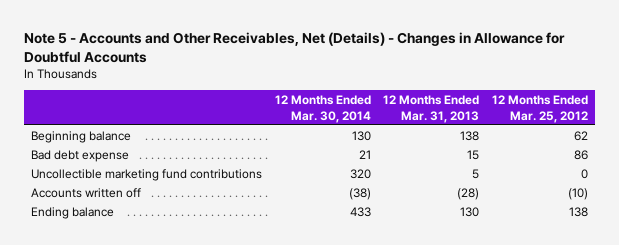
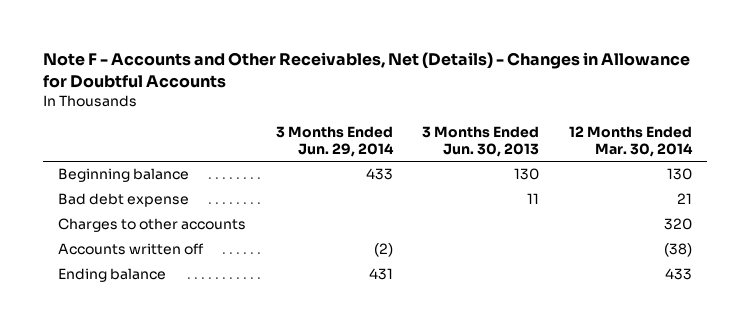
[24,32,566,63] Note 5 - Accounts and Other Receivables, Net (Details) - Changes in Allowance for Doubtful Accounts -> [42,51,690,88] Note F - Accounts and Other Receivables, Net (Details) - Changes in Allowance for Doubtful Accounts
[383,95,480,123] 12 Months Ended Mar. 31, 2013 -> none
[492,95,589,123] 12 Months Ended Mar. 25, 2012 -> none
none -> [275,125,394,158] 3 Months Ended Jun. 29, 2014
none -> [422,125,540,158] 3 Months Ended Jun. 30, 2013
[30,168,262,181] Uncollectible marketing fund contributions -> [57,218,246,233] Charges to other accounts

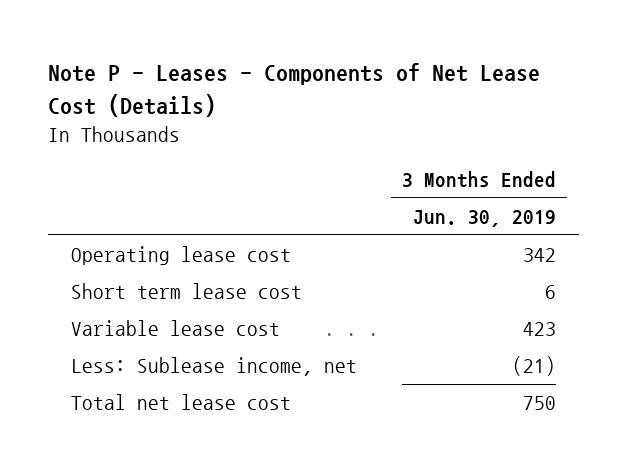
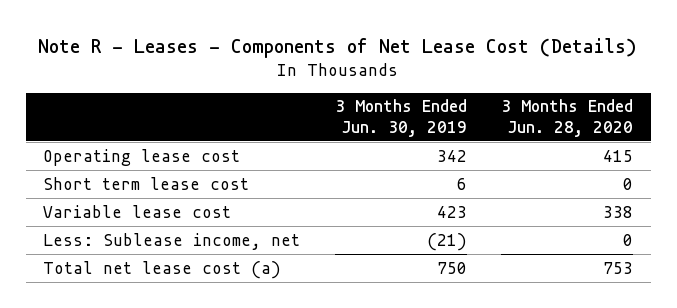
[48,63,541,117] Note P - Leases - Components of Net Lease Cost (Details) -> [38,37,638,58] Note R - Leases - Components of Net Lease Cost (Details)
none -> [501,99,634,137] 3 Months Ended Jun. 28, 2020
[70,393,291,410] Total net lease cost -> [43,260,282,279] Total net lease cost (a)

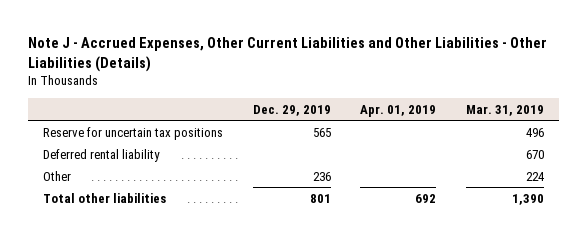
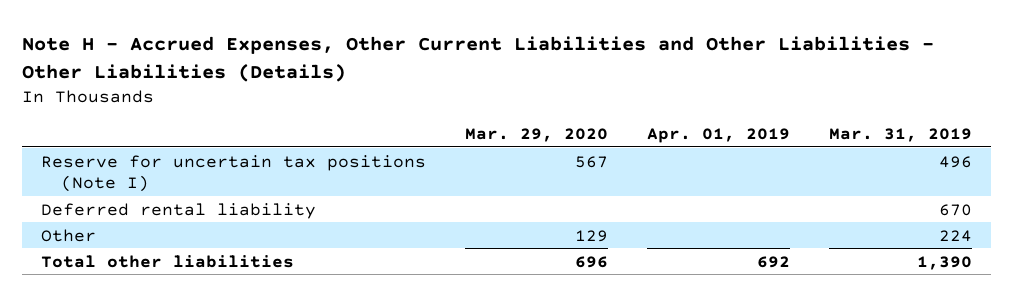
[28,36,548,72] Note J - Accrued Expenses, Other Current Liabilities and Other Liabilities - Other Liabilities (Details) -> [21,35,934,82] Note H - Accrued Expenses, Other Current Liabilities and Other Liabilities - Other Liabilities (Details)
[252,104,331,116] Dec. 29, 2019 -> none
none -> [465,127,609,142] Mar. 29, 2020
[42,126,223,140] Reserve for uncertain tax positions -> [41,154,427,192] Reserve for uncertain tax positions (Note I)

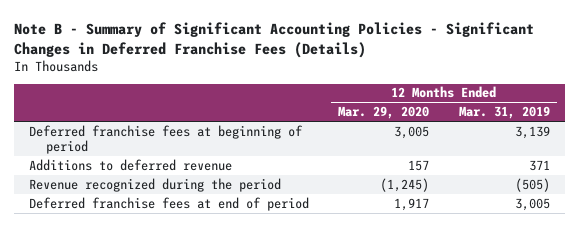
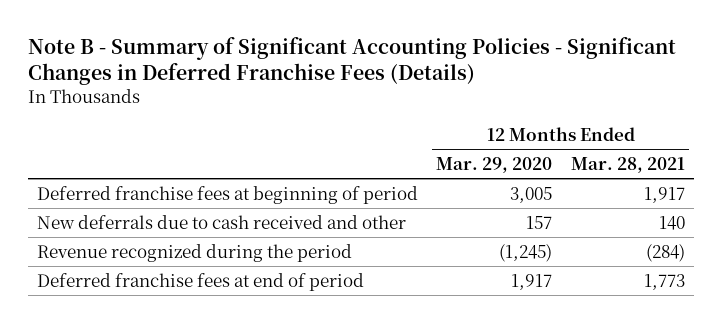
[458,106,550,120] Mar. 31, 2019 -> none
none -> [570,156,685,173] Mar. 28, 2021
[28,158,232,171] Additions to deferred revenue -> [37,214,407,229] New deferrals due to cash received and other

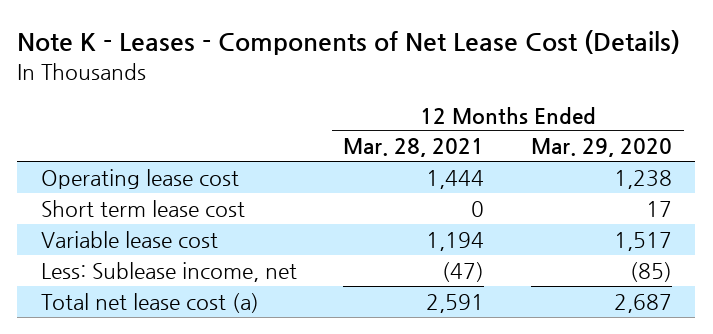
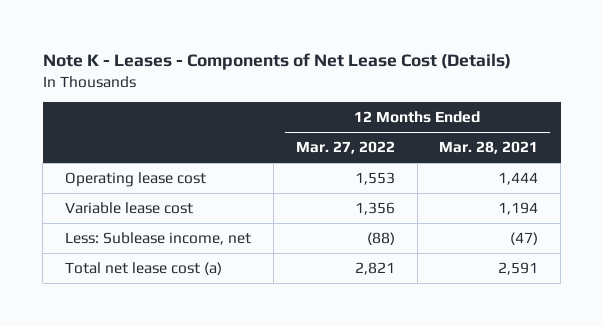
[530,138,672,158] Mar. 29, 2020 -> none
none -> [295,141,395,155] Mar. 27, 2022
[40,199,245,217] Short term lease cost -> none

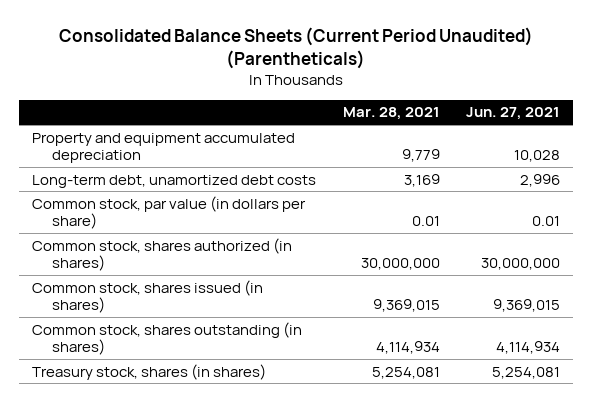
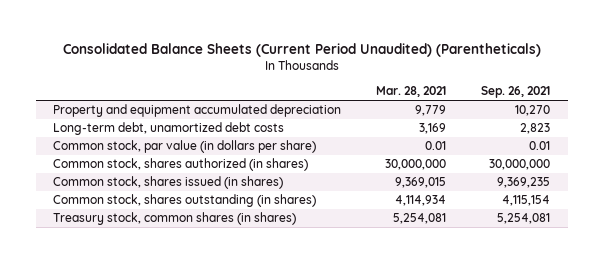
[466,107,561,121] Jun. 27, 2021 -> none
none -> [481,86,551,99] Sep. 26, 2021
[32,363,267,380] Treasury stock, shares (in shares) -> [53,212,297,226] Treasury stock, common shares (in shares)

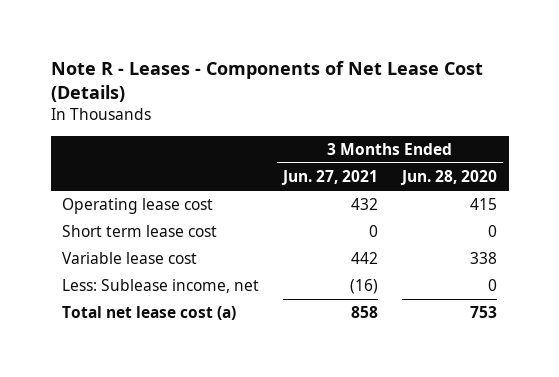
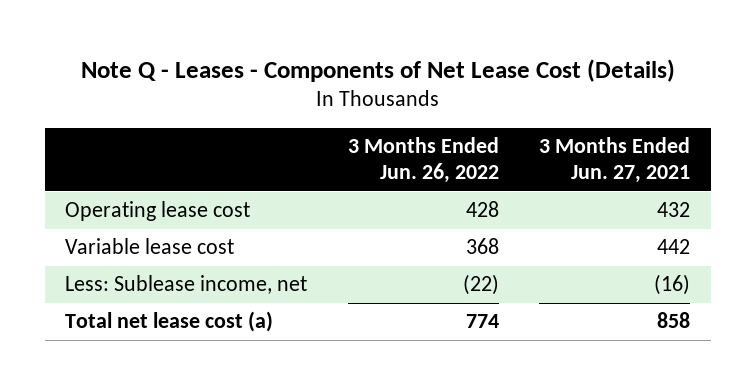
[50,60,483,103] Note R - Leases - Components of Net Lease Cost (Details) -> [80,58,675,82] Note Q - Leases - Components of Net Lease Cost (Details)
[399,170,497,186] Jun. 28, 2020 -> none
none -> [347,137,499,184] 3 Months Ended Jun. 26, 2022
[62,225,218,238] Short term lease cost -> none

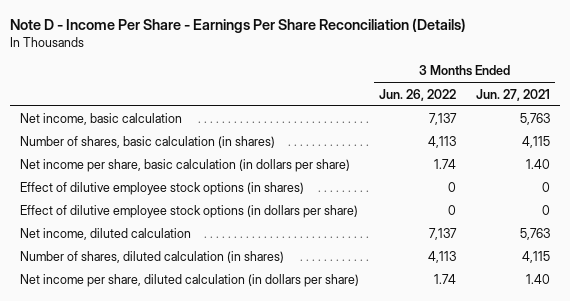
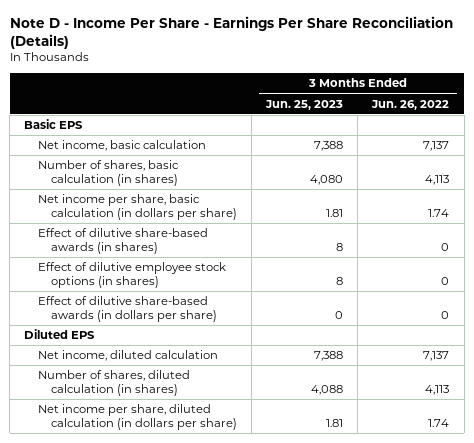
[476,88,551,101] Jun. 27, 2021 -> none
none -> [265,99,344,110] Jun. 25, 2023
none -> [24,119,84,130] Basic EPS
none -> [37,228,208,255] Effect of dilutive share-based awards (in shares)
[20,205,359,219] Effect of dilutive employee stock options (in dollars per share) -> [37,296,218,323] Effect of dilutive share-based awards (in dollars per share)
none -> [24,329,96,340] Diluted EPS

